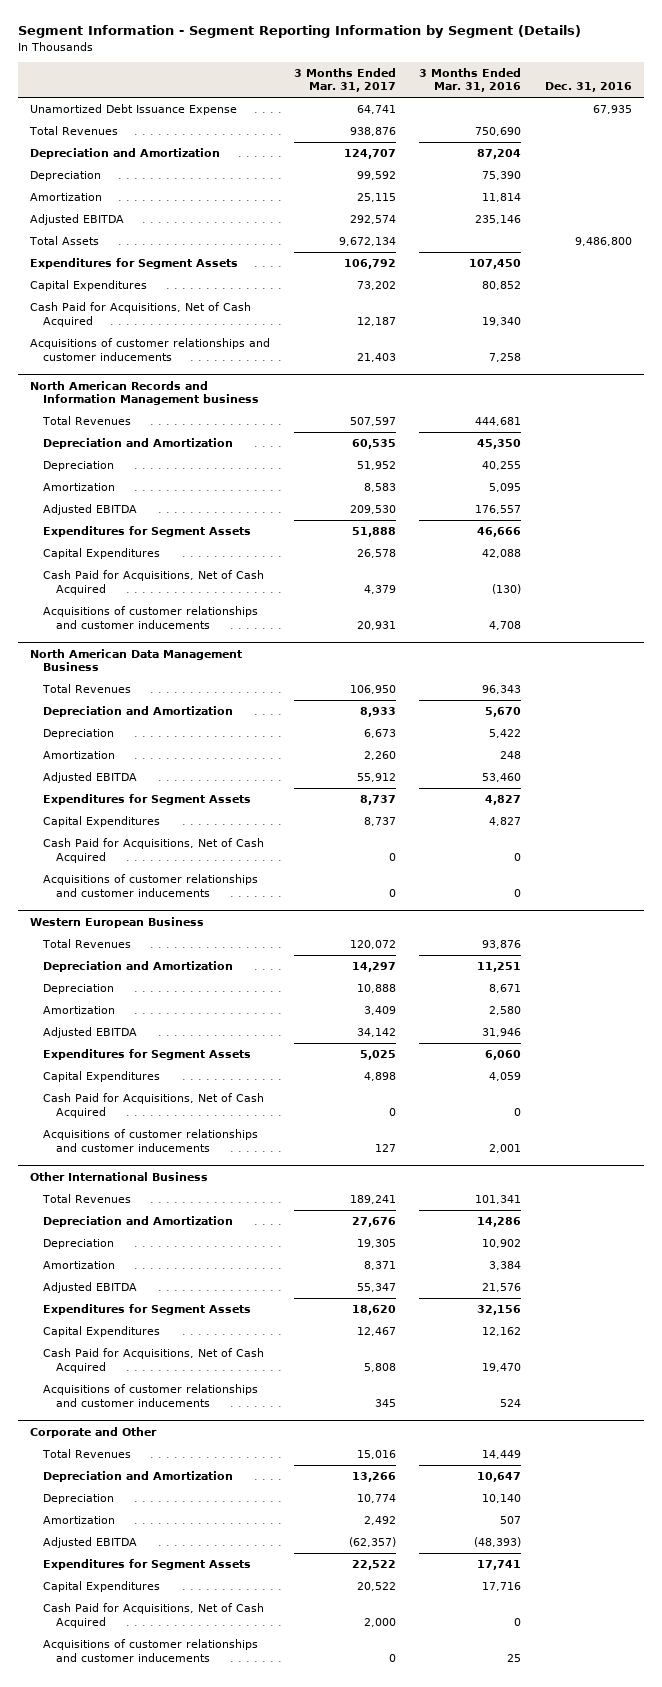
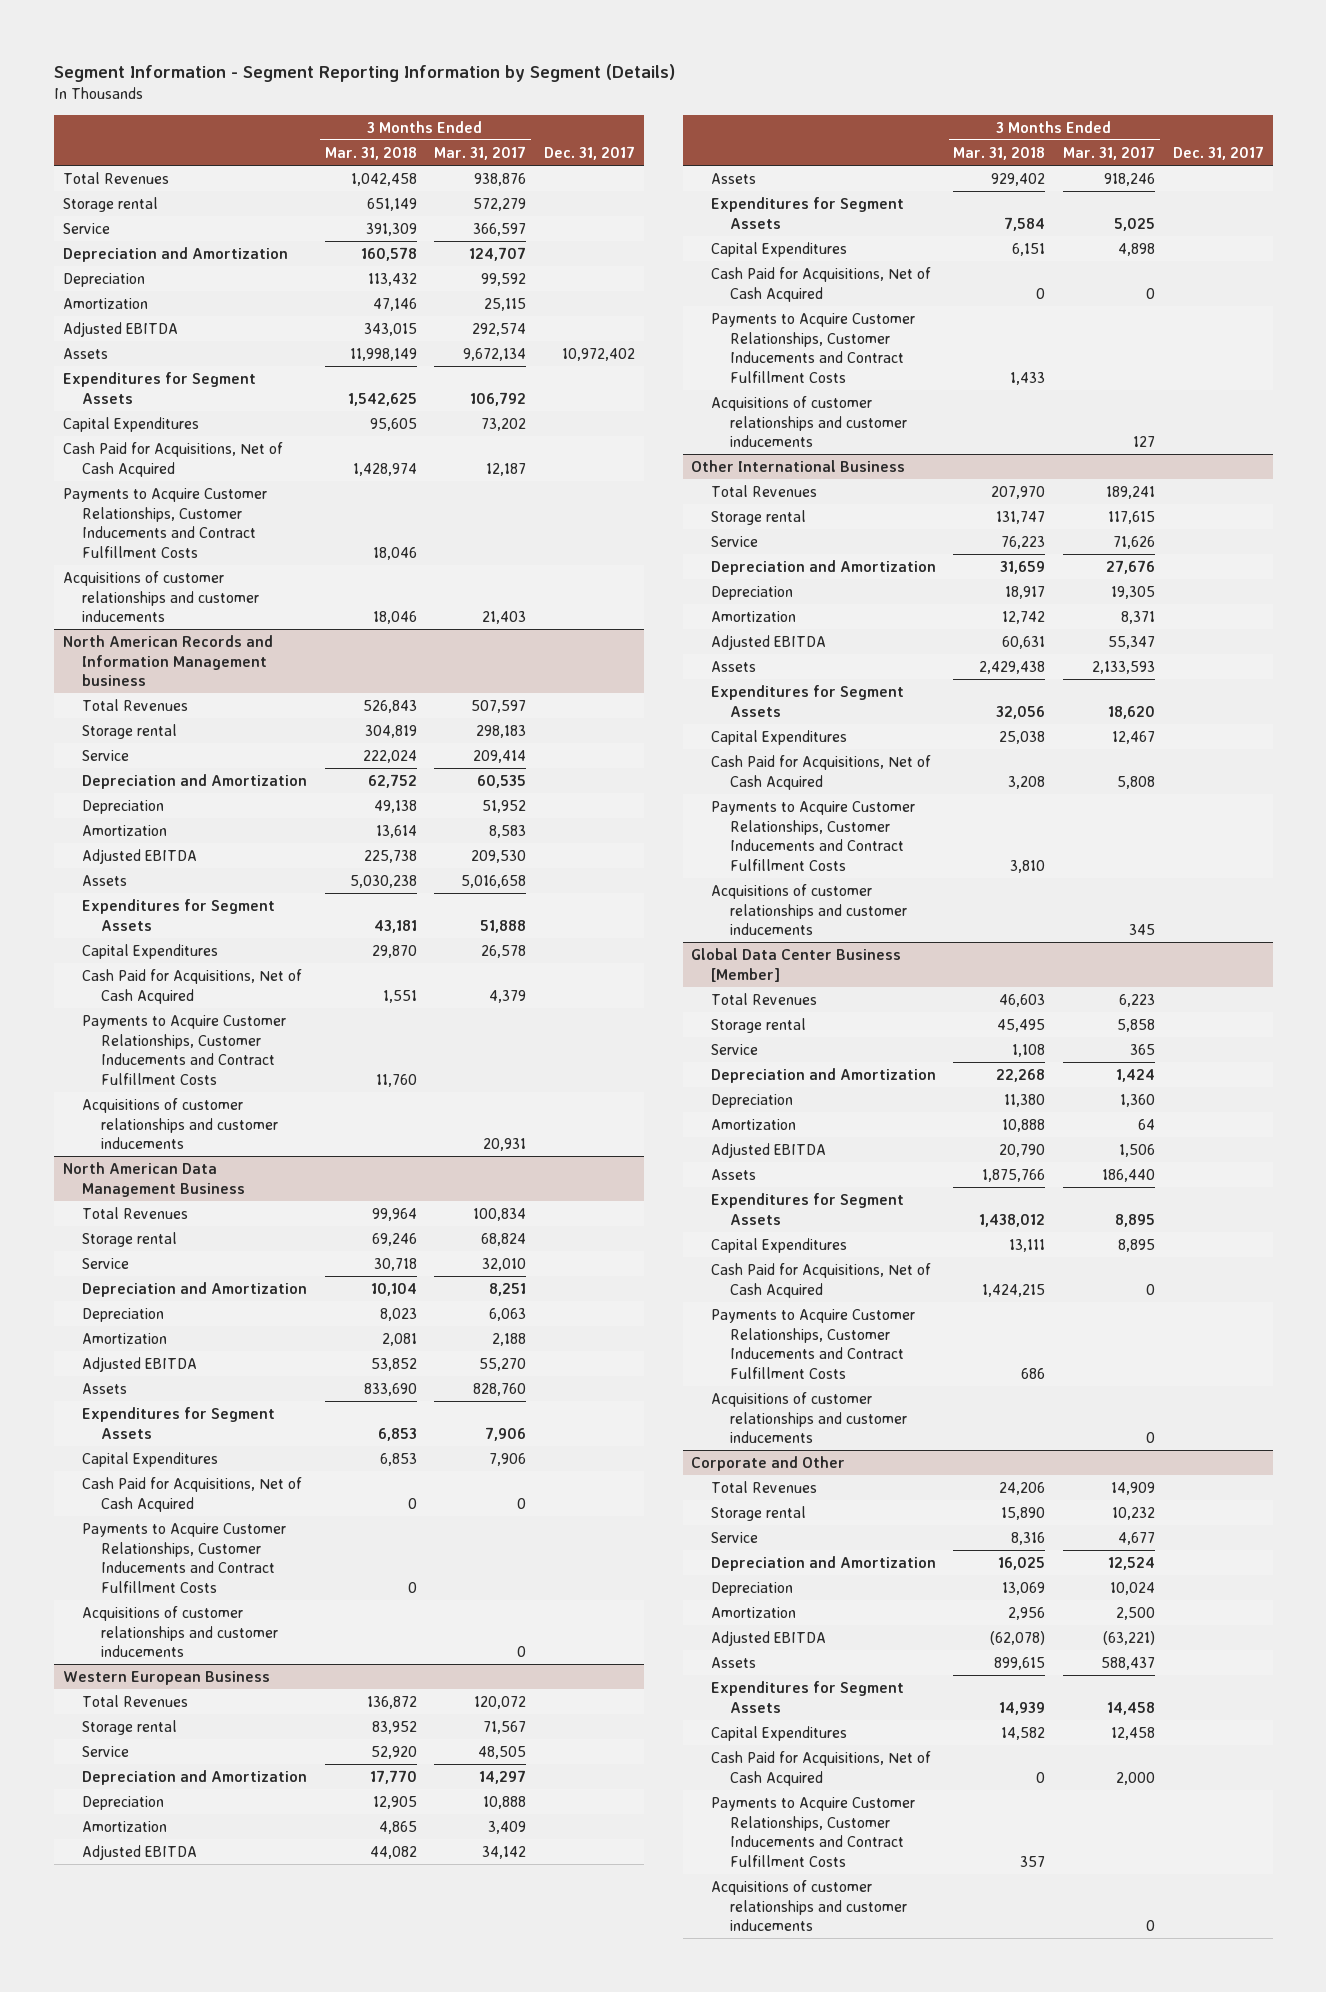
[419,67,522,93] 3 Months Ended Mar. 31, 2016 -> none
[545,82,633,93] Dec. 31, 2016 -> none
none -> [324,146,417,160] Mar. 31, 2018
none -> [543,145,635,160] Dec. 31, 2017
[29,104,237,116] Unamortized Debt Issuance Expense -> none
none -> [62,196,158,212] Storage rental
none -> [62,222,110,234] Service
[28,236,99,246] Total Assets -> [62,347,108,359] Assets
none -> [62,487,267,558] Payments to Acquire Customer Relationships, Customer Inducements and Contract Fulfillment Costs
none -> [81,723,177,739] Storage rental
none -> [81,749,129,761] Service
none -> [81,874,127,886] Assets
none -> [81,1014,286,1085] Payments to Acquire Customer Relationships, Customer Inducements and Contract Fulfillment Costs
[349,685,396,695] 106,950 -> [473,1207,527,1221] 100,834
none -> [81,1231,177,1247] Storage rental
none -> [81,1257,129,1269] Service
[359,707,396,718] 8,933 -> [489,1282,527,1296] 8,251
[363,729,396,739] 6,673 -> [489,1307,527,1321] 6,063
[363,751,396,761] 2,260 -> [492,1332,527,1346] 2,188
[356,773,396,783] 55,912 -> [479,1357,527,1371] 55,270
none -> [81,1382,127,1394] Assets
[359,795,396,806] 8,737 -> [485,1426,527,1441] 7,906
[363,817,396,827] 8,737 -> [489,1452,527,1466] 7,906
none -> [81,1522,286,1593] Payments to Acquire Customer Relationships, Customer Inducements and Contract Fulfillment Costs
none -> [81,1719,177,1735] Storage rental
none -> [81,1745,129,1757] Service
none -> [710,172,756,184] Assets
none -> [710,312,915,383] Payments to Acquire Customer Relationships, Customer Inducements and Contract Fulfillment Costs
none -> [710,509,806,525] Storage rental
none -> [710,535,758,547] Service
none -> [710,660,756,672] Assets
none -> [710,800,915,871] Payments to Acquire Customer Relationships, Customer Inducements and Contract Fulfillment Costs
none -> [691,947,902,982] Global Data Center Business [Member]
none -> [710,992,817,1005] Total Revenues
none -> [710,1017,806,1033] Storage rental
none -> [710,1043,758,1055] Service
none -> [710,1067,936,1083] Depreciation and Amortization
none -> [710,1093,793,1108] Depreciation
none -> [710,1118,796,1130] Amortization
none -> [710,1142,826,1158] Adjusted EBITDA
none -> [710,1168,756,1180] Assets
none -> [710,1192,904,1225] Expenditures for Segment Assets
none -> [710,1237,847,1253] Capital Expenditures
none -> [710,1262,931,1298] Cash Paid for Acquisitions, Net of Cash Acquired
none -> [710,1308,915,1379] Payments to Acquire Customer Relationships, Customer Inducements and Contract Fulfillment Costs
none -> [710,1391,908,1444] Acquisitions of customer relationships and customer inducements
[356,1450,396,1460] 15,016 -> [1111,1481,1156,1495] 14,909
none -> [710,1505,806,1521] Storage rental
none -> [710,1531,758,1543] Service
[351,1472,396,1483] 13,266 -> [1108,1556,1156,1570] 12,524
[356,1494,396,1504] 10,774 -> [1110,1581,1156,1595] 10,024
[363,1516,396,1526] 2,492 -> [1116,1606,1156,1620] 2,500
[348,1537,396,1548] (62,357) -> [1103,1630,1156,1645] (63,221)
none -> [710,1656,756,1668] Assets
[351,1560,396,1571] 22,522 -> [1107,1701,1156,1715] 14,458
[356,1582,396,1592] 20,522 -> [1111,1726,1156,1740] 12,458
none -> [710,1796,915,1867] Payments to Acquire Customer Relationships, Customer Inducements and Contract Fulfillment Costs

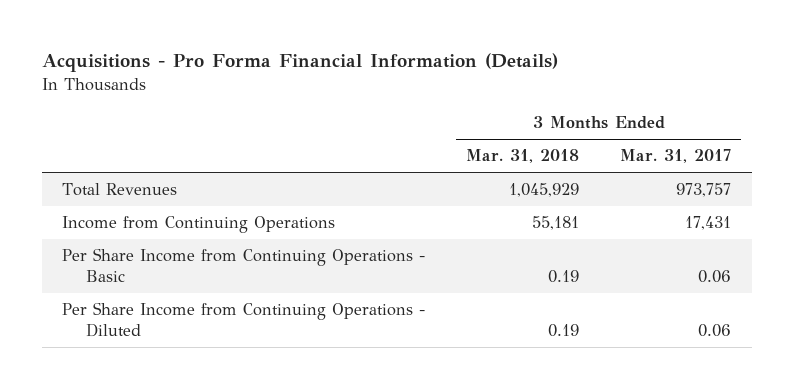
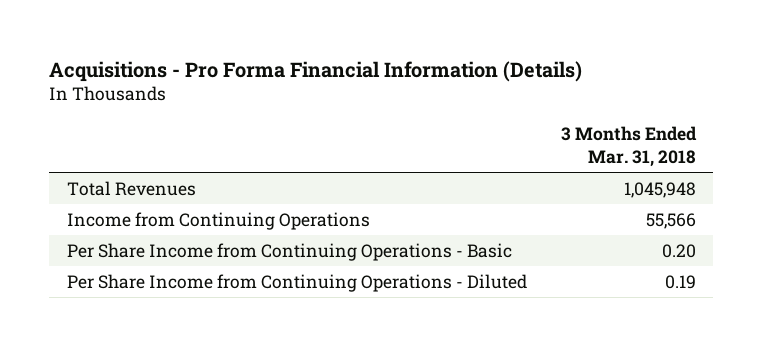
[620,149,732,164] Mar. 31, 2017 -> none
[509,183,580,198] 1,045,929 -> [623,182,696,199] 1,045,948
[532,216,580,231] 55,181 -> [645,213,696,230] 55,566
[548,270,580,284] 0.19 -> [661,244,696,259] 0.20

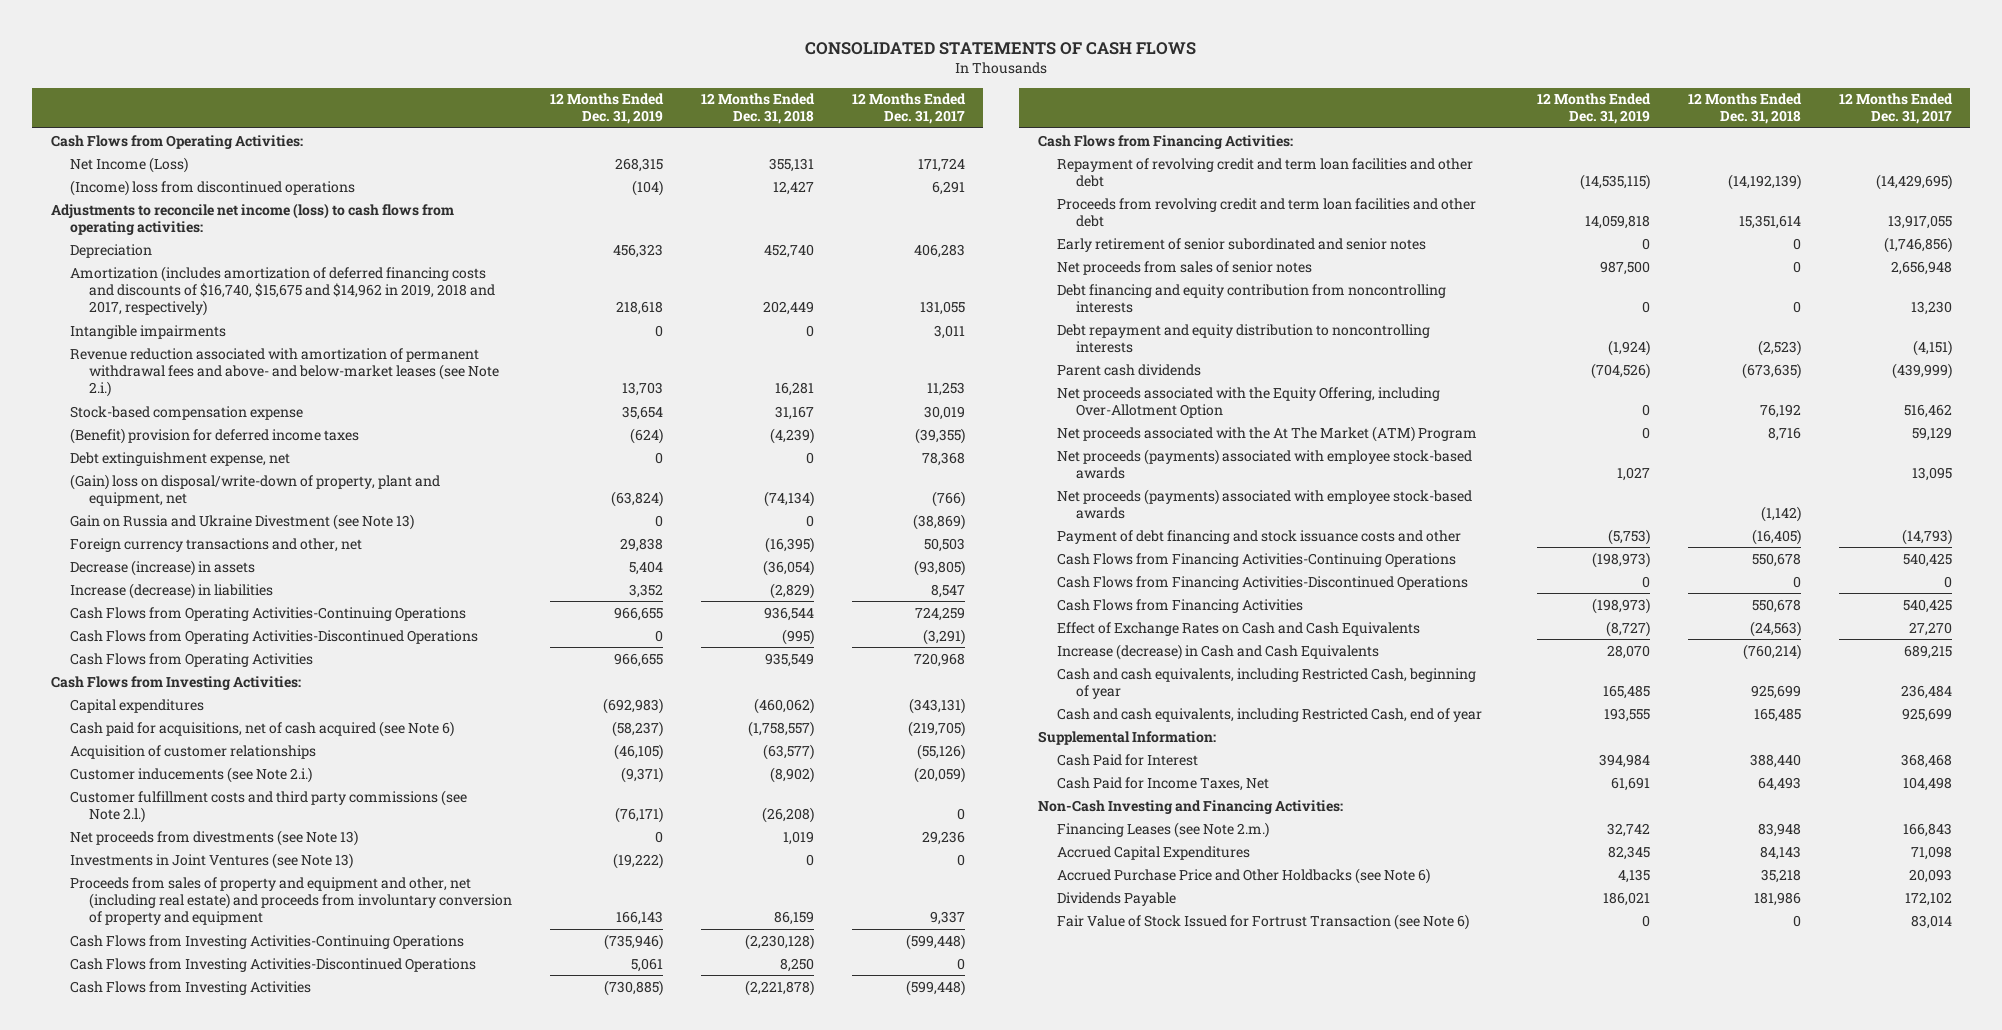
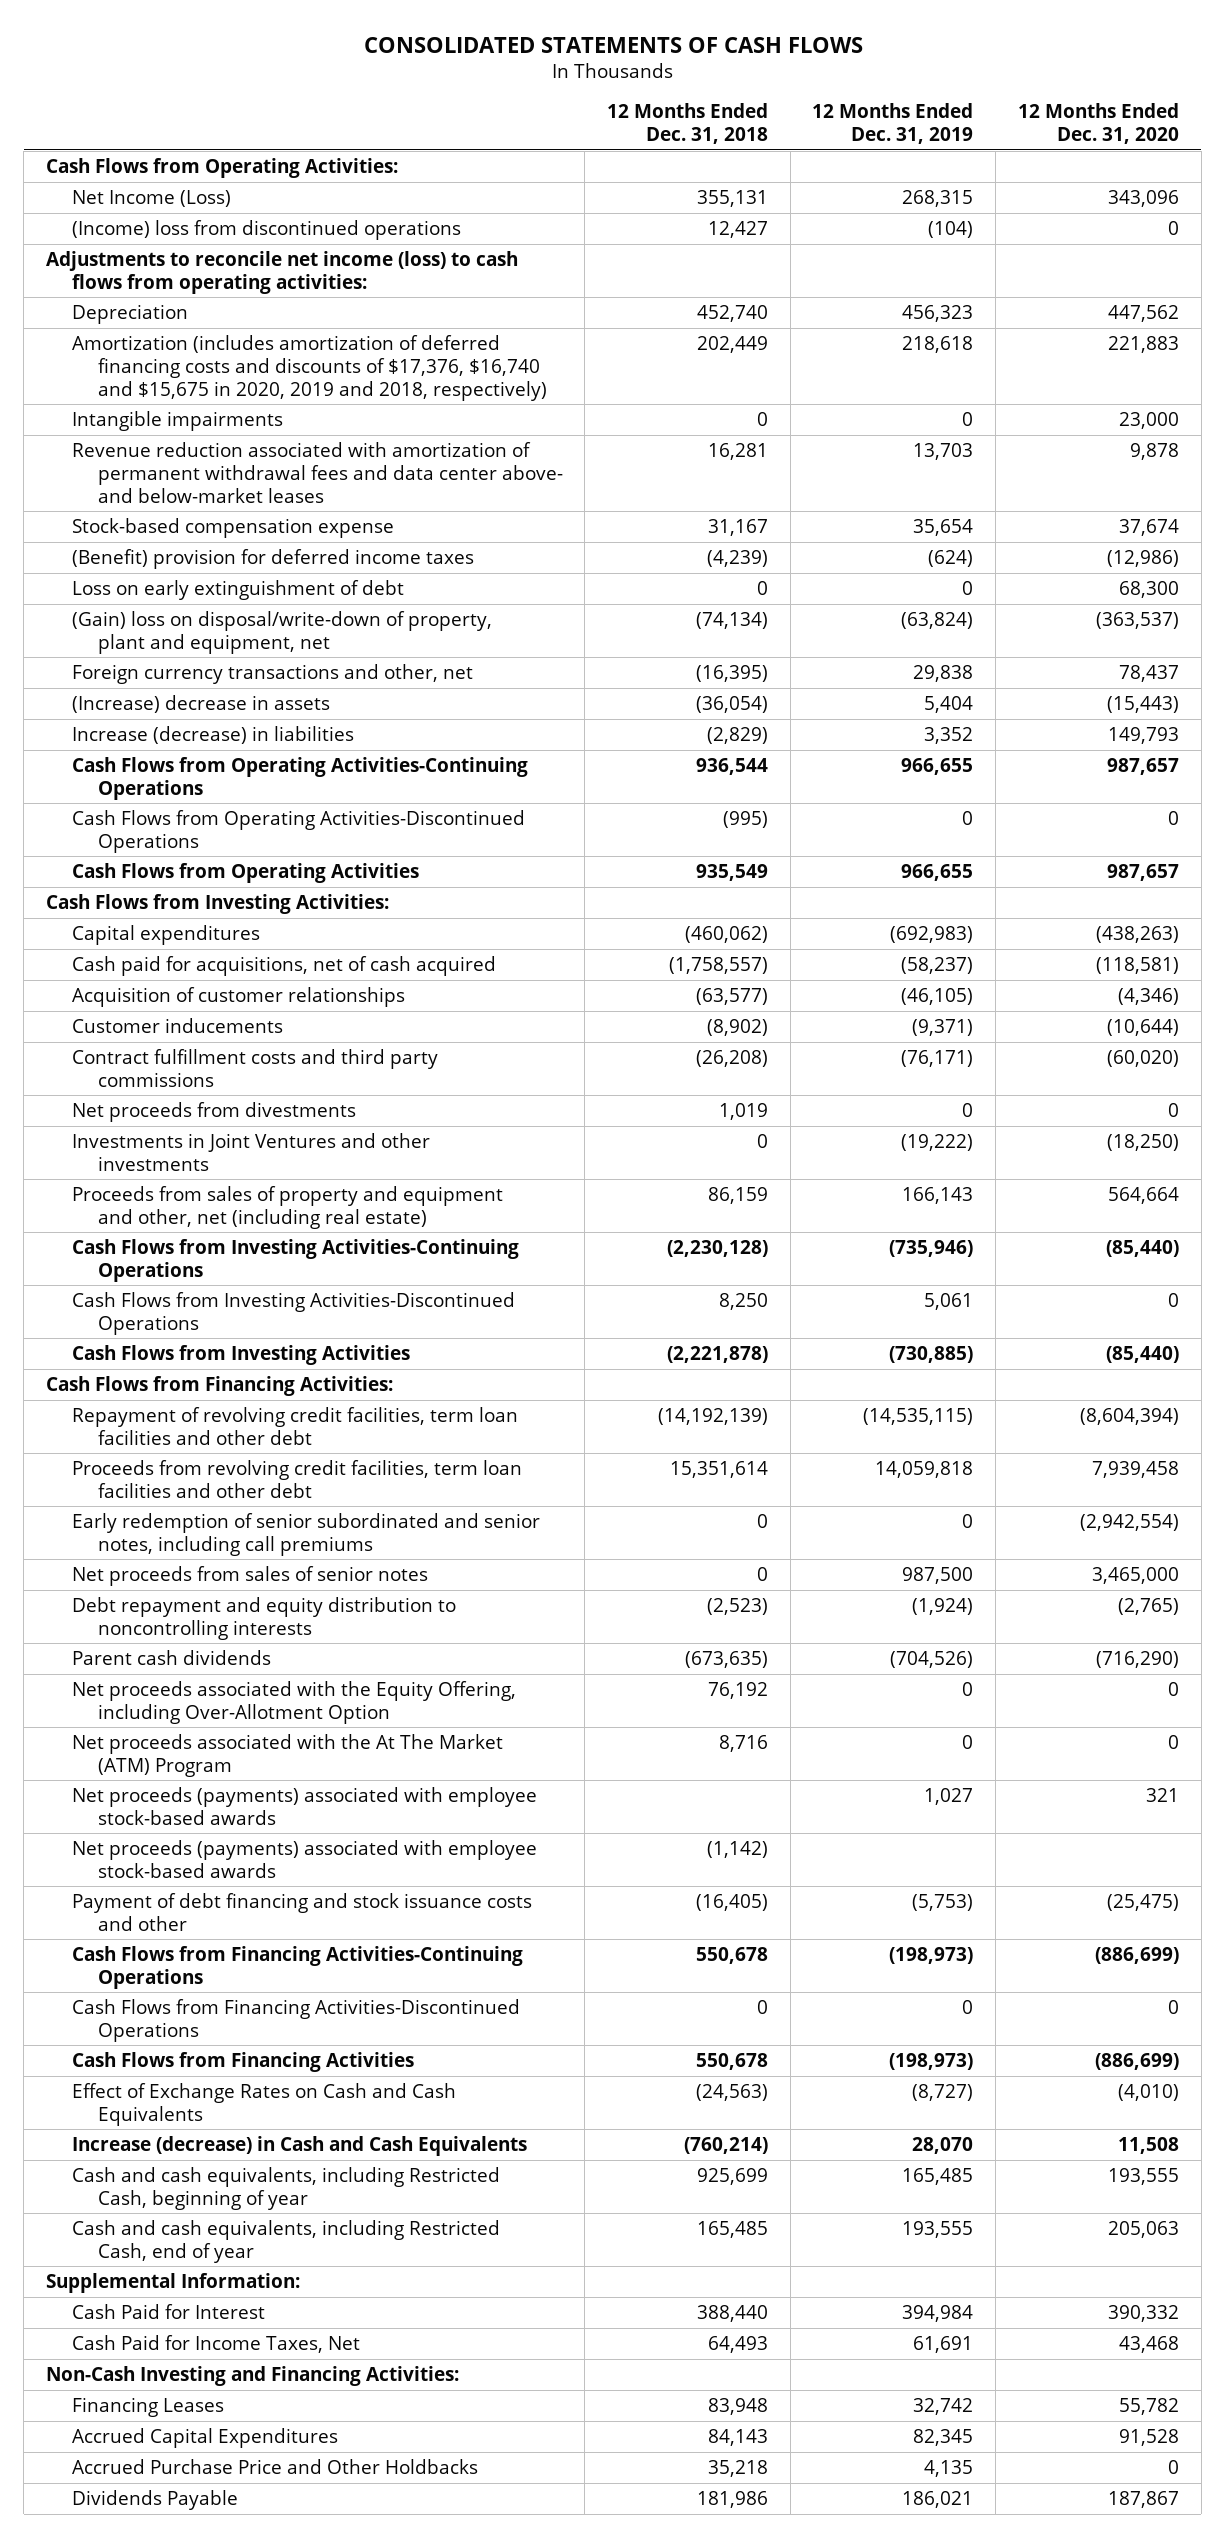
[851,93,966,125] 12 Months Ended Dec. 31, 2017 -> none
none -> [1017,103,1179,145] 12 Months Ended Dec. 31, 2020
[70,265,496,317] Amortization (includes amortization of deferred financing costs and discounts of $16,740, $15,675 and $14,962 in 2019, 2018 and 2017, respectively) -> [71,334,547,401] Amortization (includes amortization of deferred financing costs and discounts of $17,376, $16,740 and $15,675 in 2020, 2019 and 2018, respectively)
[70,347,500,398] Revenue reduction associated with amortization of permanent withdrawal fees and above- and below-market leases (see Note 2.i.) -> [71,441,563,503] Revenue reduction associated with amortization of permanent withdrawal fees and data center above- and below-market leases
[70,451,291,466] Debt extinguishment expense, net -> [71,579,404,600] Loss on early extinguishment of debt
[70,513,415,530] Gain on Russia and Ukraine Divestment (see Note 13) -> none
[70,559,256,576] Decrease (increase) in assets -> [71,694,330,713] (Increase) decrease in assets
[70,720,455,737] Cash paid for acquisitions, net of cash acquired (see Note 6) -> [71,955,496,976] Cash paid for acquisitions, net of cash acquired
[70,766,313,783] Customer inducements (see Note 2.i.) -> [71,1017,283,1033] Customer inducements
[70,789,468,823] Customer fulfillment costs and third party commissions (see Note 2.l.) -> [71,1048,438,1087] Contract fulfillment costs and third party commissions
[70,829,359,846] Net proceeds from divestments (see Note 13) -> [71,1101,356,1122] Net proceeds from divestments
[70,852,354,869] Investments in Joint Ventures (see Note 13) -> [71,1132,430,1171] Investments in Joint Ventures and other investments
[70,876,513,926] Proceeds from sales of property and equipment and other, net (including real estate) and proceeds from involuntary conversion of property and equipment -> [71,1185,503,1229] Proceeds from sales of property and equipment and other, net (including real estate)
[1057,157,1474,187] Repayment of revolving credit and term loan facilities and other debt -> [71,1406,518,1445] Repayment of revolving credit facilities, term loan facilities and other debt
[1057,197,1477,227] Proceeds from revolving credit and term loan facilities and other debt -> [71,1459,522,1498] Proceeds from revolving credit facilities, term loan facilities and other debt
[1057,237,1427,252] Early retirement of senior subordinated and senior notes -> [71,1512,540,1556] Early redemption of senior subordinated and senior notes, including call premiums
[1057,283,1447,313] Debt financing and equity contribution from noncontrolling interests -> none
[1057,821,1270,838] Financing Leases (see Note 2.m.) -> [71,2396,224,2417] Financing Leases
[1057,867,1431,884] Accrued Purchase Price and Other Holdbacks (see Note 6) -> [71,2458,478,2474] Accrued Purchase Price and Other Holdbacks
[1057,913,1470,930] Fair Value of Stock Issued for Fortrust Transaction (see Note 6) -> none

